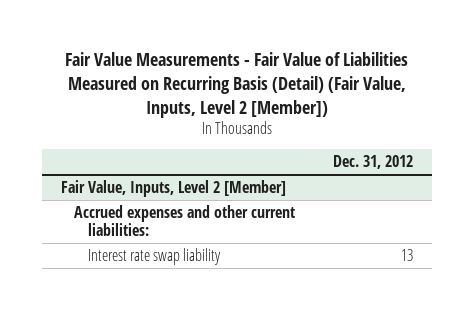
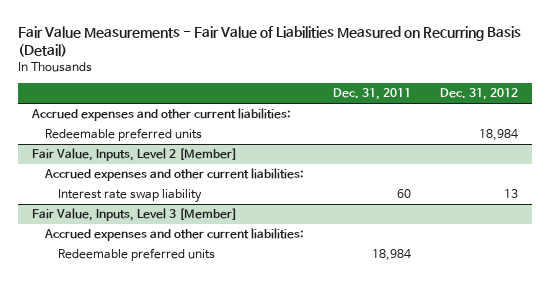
[65,51,409,118] Fair Value Measurements - Fair Value of Liabilities Measured on Recurring Basis (Detail) (Fair Value, Inputs, Level 2 [Member]) -> [18,25,522,58] Fair Value Measurements - Fair Value of Liabilities Measured on Recurring Basis (Detail)
none -> [333,88,412,101] Dec. 31, 2011
none -> [31,108,292,122] Accrued expenses and other current liabilities:
none -> [45,128,203,142] Redeemable preferred units
none -> [32,208,238,222] Fair Value, Inputs, Level 3 [Member]
none -> [44,228,305,242] Accrued expenses and other current liabilities:
none -> [57,248,215,262] Redeemable preferred units

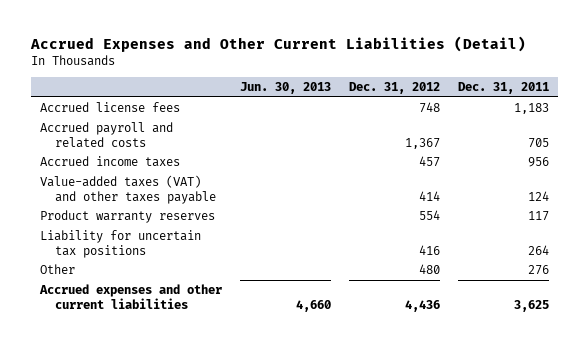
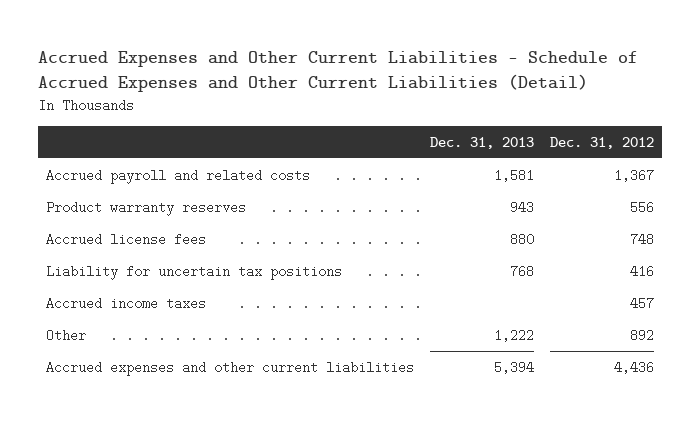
[29,36,526,53] Accrued Expenses and Other Current Liabilities (Detail) -> [37,50,638,92] Accrued Expenses and Other Current Liabilities - Schedule of Accrued Expenses and Other Current Liabilities (Detail)
[239,82,331,95] Jun. 30, 2013 -> none
[457,82,549,95] Dec. 31, 2011 -> none
none -> [429,136,534,149] Dec. 31, 2013
[39,175,216,204] Value-added taxes (VAT) and other taxes payable -> none
[418,210,440,221] 554 -> [630,200,655,214] 556
[39,102,180,113] Accrued license fees -> [45,232,206,246] Accrued license fees
[39,156,180,168] Accrued income taxes -> [45,296,206,310] Accrued income taxes
[418,264,440,275] 480 -> [630,328,655,342] 892

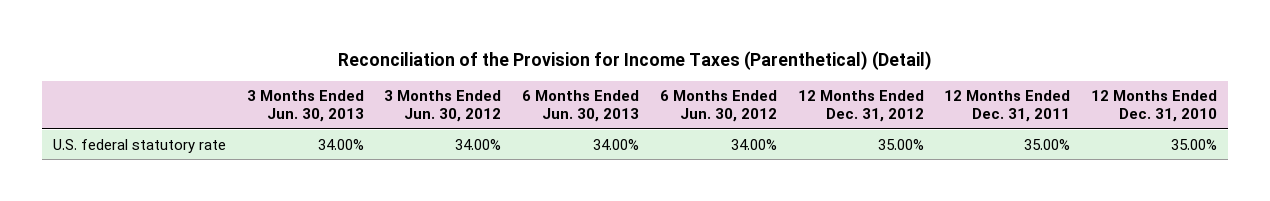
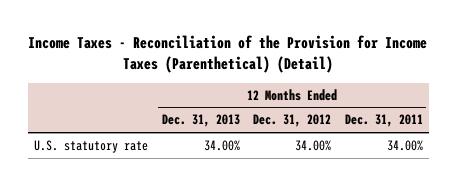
[337,50,932,70] Reconciliation of the Provision for Income Taxes (Parenthetical) (Detail) -> [28,35,428,74] Income Taxes - Reconciliation of the Provision for Income Taxes (Parenthetical) (Detail)
[246,89,364,123] 3 Months Ended Jun. 30, 2013 -> none
[384,89,502,123] 3 Months Ended Jun. 30, 2012 -> none
[522,89,640,123] 6 Months Ended Jun. 30, 2013 -> none
[659,89,777,123] 6 Months Ended Jun. 30, 2012 -> none
[1091,89,1218,123] 12 Months Ended Dec. 31, 2010 -> none
none -> [161,114,240,128] Dec. 31, 2013
[52,139,226,154] U.S. federal statutory rate -> [34,140,149,154] U.S. statutory rate
[877,139,924,151] 35.00% -> [295,140,332,152] 34.00%
[1024,139,1071,151] 35.00% -> [386,140,423,152] 34.00%

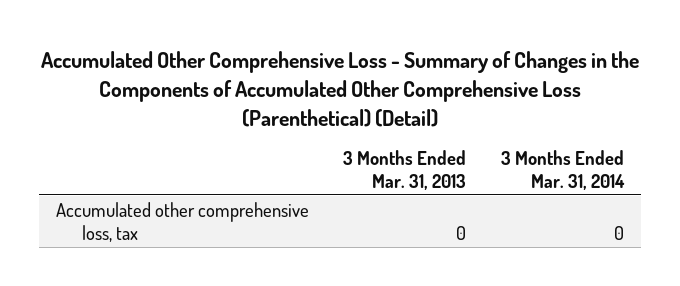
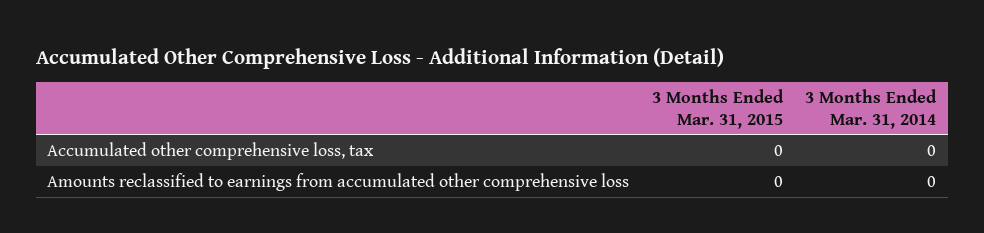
[40,50,639,127] Accumulated Other Comprehensive Loss - Summary of Changes in the Components of Accumulated Other Comprehensive Loss (Parenthetical) (Detail) -> [36,48,725,70] Accumulated Other Comprehensive Loss - Additional Information (Detail)
[343,149,467,190] 3 Months Ended Mar. 31, 2013 -> none
none -> [651,89,784,129] 3 Months Ended Mar. 31, 2015
none -> [47,173,630,192] Amounts reclassified to earnings from accumulated other comprehensive loss

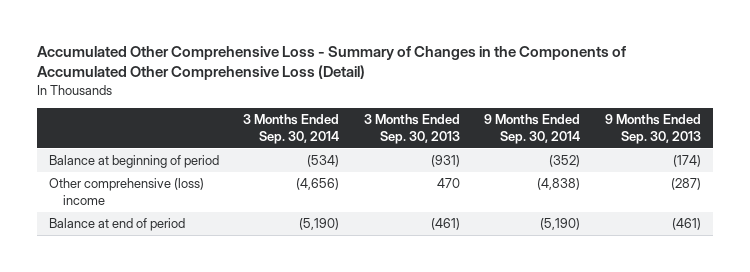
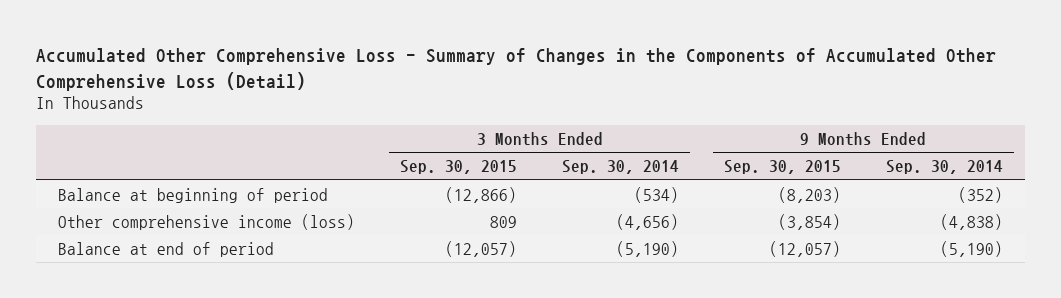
[363,114,460,144] 3 Months Ended Sep. 30, 2013 -> none
[604,114,701,144] 9 Months Ended Sep. 30, 2013 -> none
none -> [400,160,518,175] Sep. 30, 2015
none -> [723,160,841,175] Sep. 30, 2015
[48,178,204,206] Other comprehensive (loss) income -> [58,213,356,230] Other comprehensive income (loss)

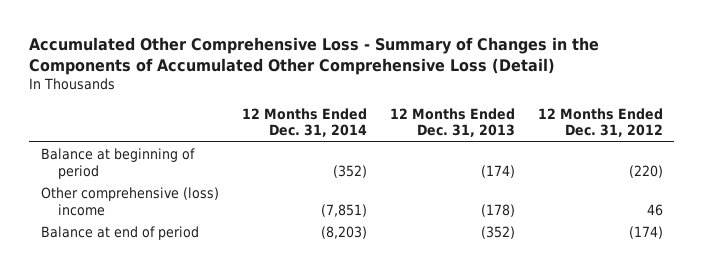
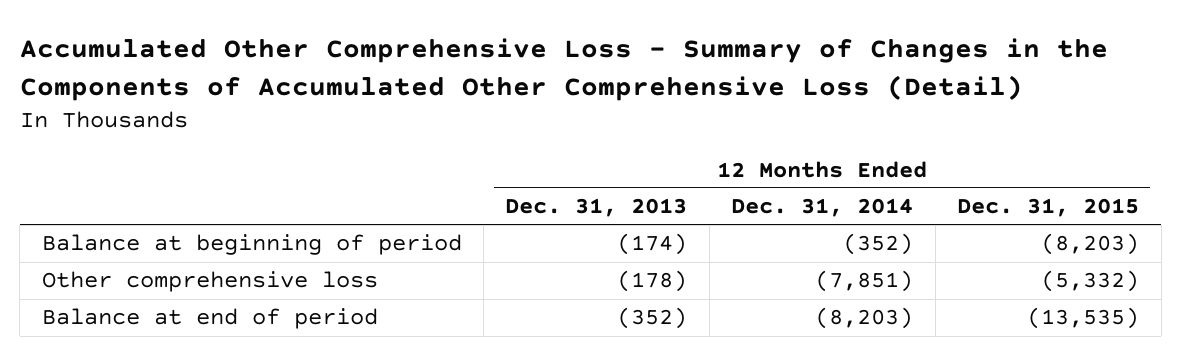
[537,107,663,138] 12 Months Ended Dec. 31, 2012 -> none
none -> [957,198,1140,218] Dec. 31, 2015
[40,187,219,216] Other comprehensive (loss) income -> [41,271,378,293] Other comprehensive loss

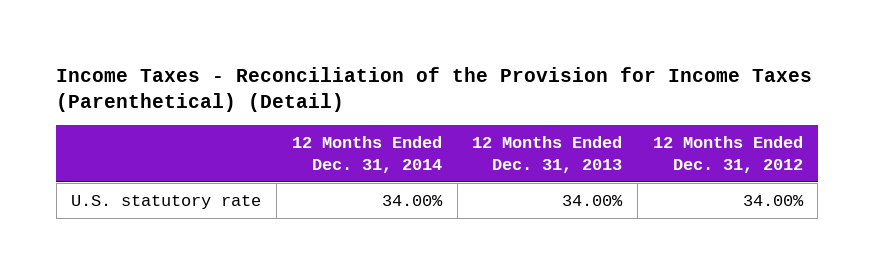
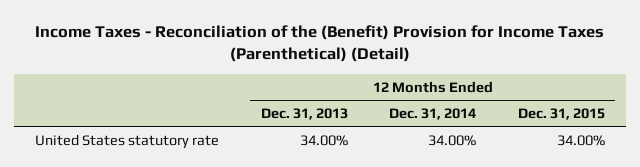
[56,67,813,113] Income Taxes - Reconciliation of the Provision for Income Taxes (Parenthetical) (Detail) -> [35,24,605,63] Income Taxes - Reconciliation of the (Benefit) Provision for Income Taxes (Parenthetical) (Detail)
[652,136,803,174] 12 Months Ended Dec. 31, 2012 -> none
none -> [518,107,606,120] Dec. 31, 2015
[71,194,262,209] U.S. statutory rate -> [35,133,220,149] United States statutory rate

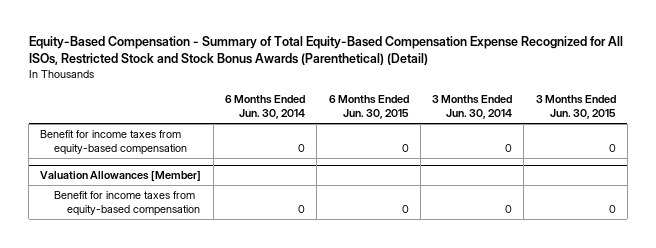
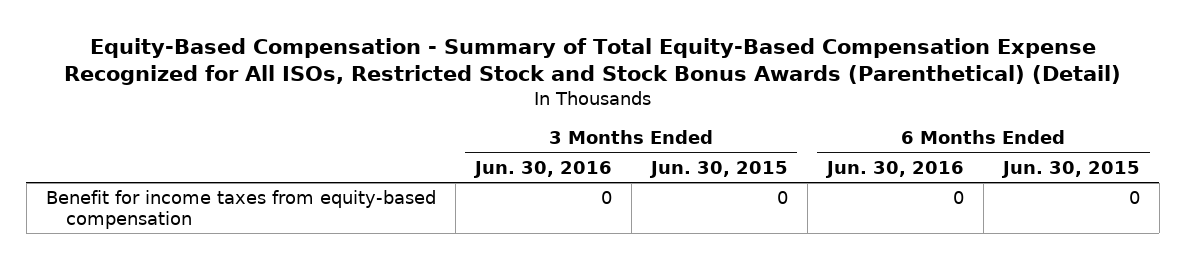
[225,95,306,120] 6 Months Ended Jun. 30, 2014 -> none
[432,95,513,120] 3 Months Ended Jun. 30, 2014 -> none
none -> [472,160,612,178] Jun. 30, 2016
none -> [824,160,964,178] Jun. 30, 2016
[40,170,202,182] Valuation Allowances [Member] -> none
[53,191,201,217] Benefit for income taxes from equity-based compensation -> none

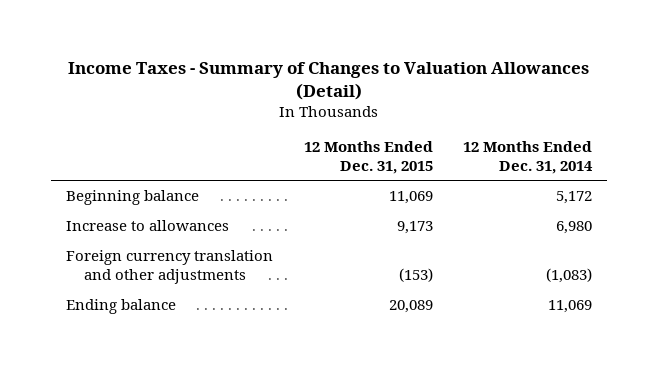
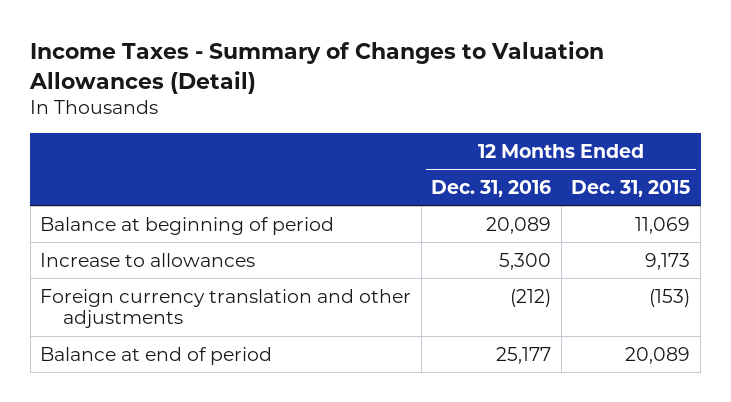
[463,140,594,174] 12 Months Ended Dec. 31, 2014 -> none
none -> [431,179,552,197] Dec. 31, 2016
[66,190,200,206] Beginning balance -> [40,216,335,235] Balance at beginning of period
[66,299,177,315] Ending balance -> [40,346,273,365] Balance at end of period

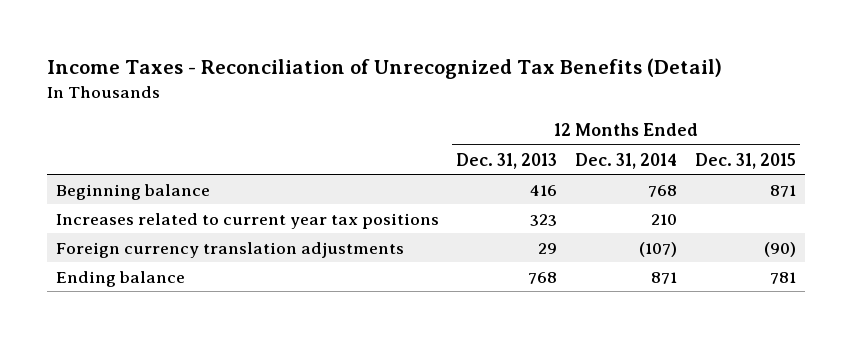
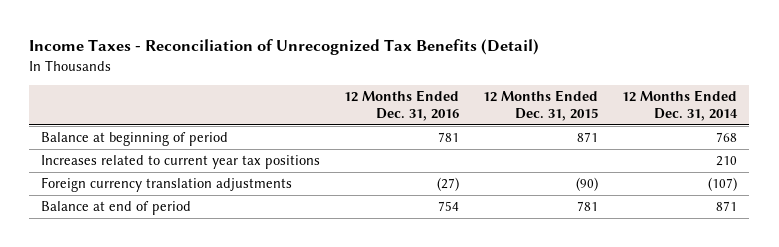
[456,152,558,169] Dec. 31, 2013 -> none
none -> [344,90,460,121] 12 Months Ended Dec. 31, 2016
[55,183,210,200] Beginning balance -> [41,131,229,146] Balance at beginning of period
[55,270,185,287] Ending balance -> [41,200,192,215] Balance at end of period

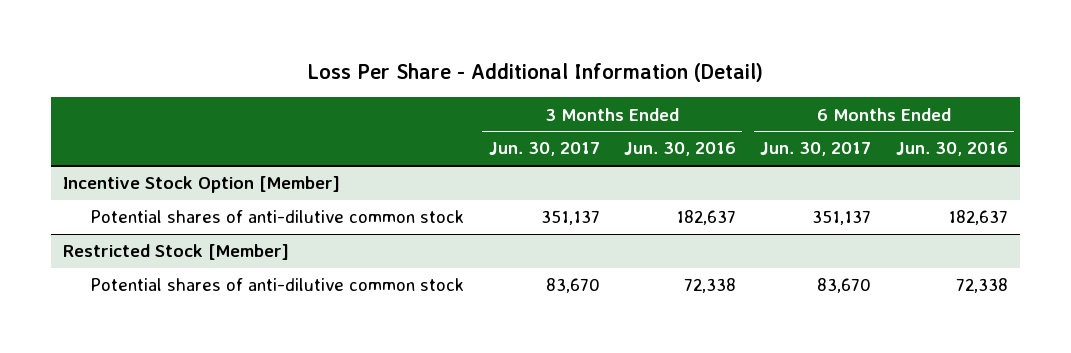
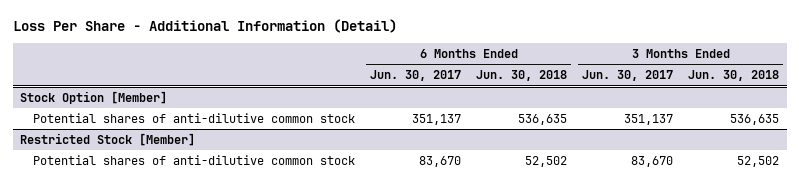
[624,142,737,157] Jun. 30, 2016 -> none
[895,142,1008,157] Jun. 30, 2016 -> none
none -> [476,70,568,82] Jun. 30, 2018
none -> [688,70,780,82] Jun. 30, 2018
[63,176,341,194] Incentive Stock Option [Member] -> [20,90,168,104] Stock Option [Member]

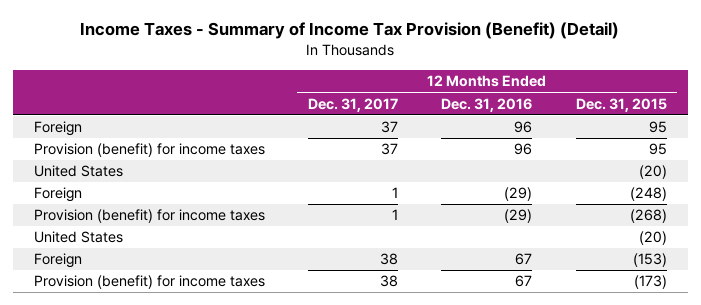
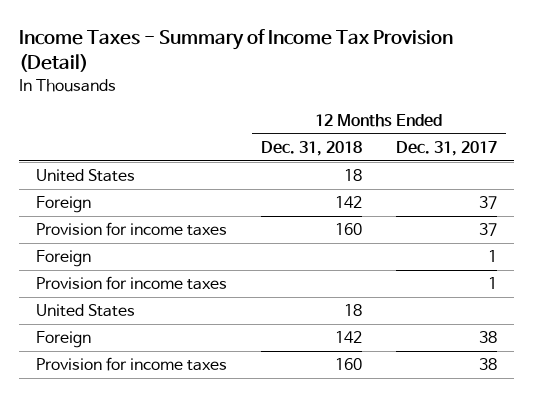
[80,22,620,40] Income Taxes - Summary of Income Tax Provision (Benefit) (Detail) -> [18,28,453,72] Income Taxes - Summary of Income Tax Provision (Detail)
[441,97,533,112] Dec. 31, 2016 -> none
[575,97,667,112] Dec. 31, 2015 -> none
none -> [261,141,363,157] Dec. 31, 2018
[34,143,266,158] Provision (benefit) for income taxes -> none
[34,121,83,137] Foreign -> [35,196,91,214] Foreign
none -> [35,222,227,237] Provision for income taxes
[34,209,266,224] Provision (benefit) for income taxes -> [35,276,227,291] Provision for income taxes
[34,275,266,290] Provision (benefit) for income taxes -> [35,357,227,372] Provision for income taxes

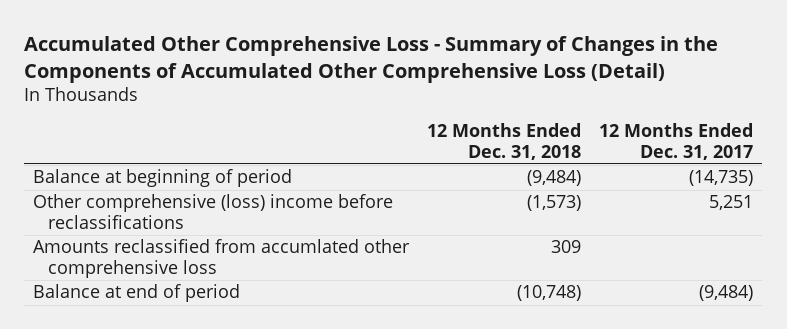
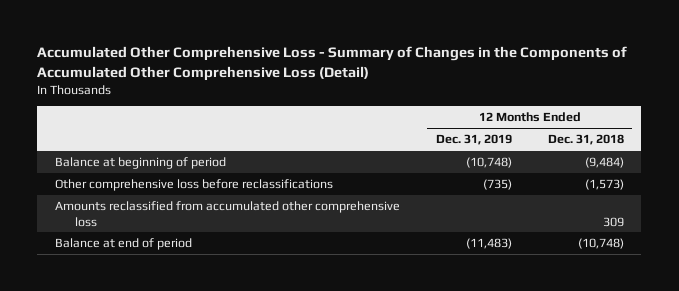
[599,123,754,160] 12 Months Ended Dec. 31, 2017 -> none
none -> [435,134,512,146] Dec. 31, 2019
[33,194,394,229] Other comprehensive (loss) income before reclassifications -> [55,179,334,192] Other comprehensive loss before reclassifications
[33,239,411,278] Amounts reclassified from accumlated other comprehensive loss -> [55,201,401,227] Amounts reclassified from accumulated other comprehensive loss

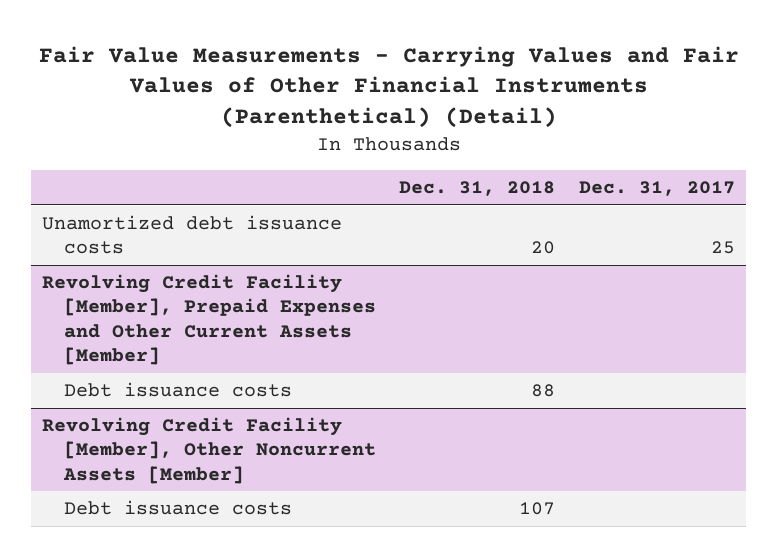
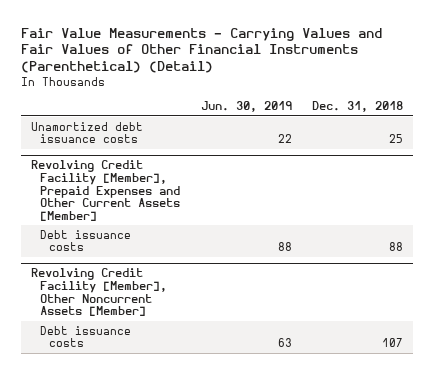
[578,180,735,196] Dec. 31, 2017 -> none
none -> [200,101,292,113] Jun. 30, 2019
[531,241,556,255] 20 -> [388,134,403,144] 25

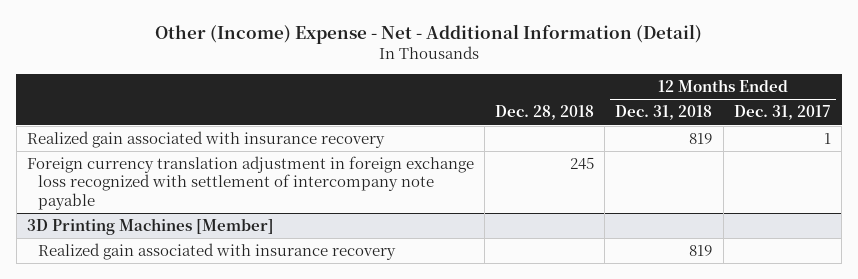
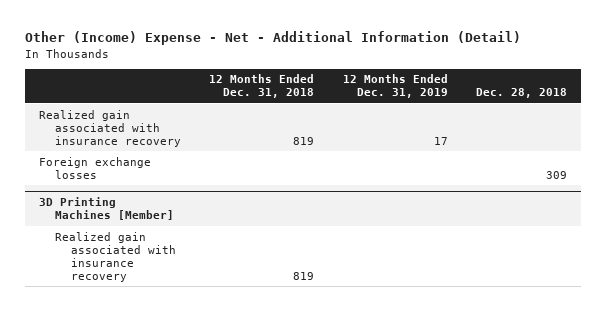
[733,105,831,121] Dec. 31, 2017 -> none
none -> [342,74,448,99] 12 Months Ended Dec. 31, 2019
[26,156,474,210] Foreign currency translation adjustment in foreign exchange loss recognized with settlement of intercompany note payable -> [39,156,152,179] Foreign exchange losses
[570,157,595,171] 245 -> [546,170,568,179] 309

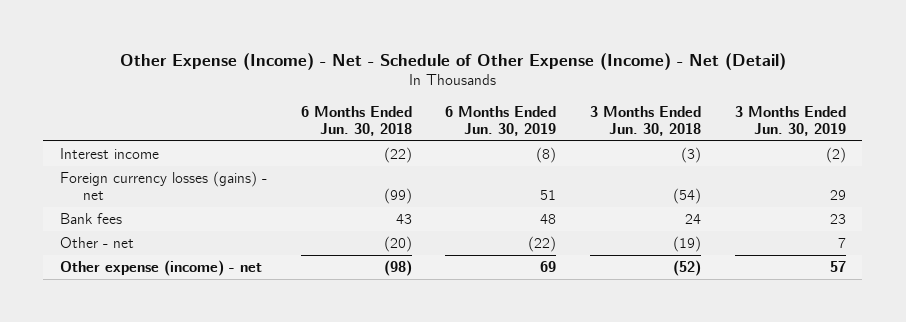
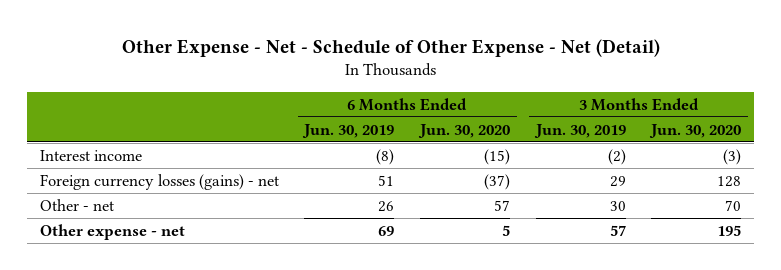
[119,52,786,70] Other Expense (Income) - Net - Schedule of Other Expense (Income) - Net (Detail) -> [121,38,660,57] Other Expense - Net - Schedule of Other Expense - Net (Detail)
[300,105,412,136] 6 Months Ended Jun. 30, 2018 -> none
[590,105,702,136] 3 Months Ended Jun. 30, 2018 -> none
none -> [418,123,511,138] Jun. 30, 2020
none -> [649,123,742,138] Jun. 30, 2020
[60,213,123,225] Bank fees -> none
[528,236,557,253] (22) -> [378,200,395,212] 26
[837,238,846,249] 7 -> [609,200,626,211] 30
[60,260,263,277] Other expense (income) - net -> [39,223,185,240] Other expense - net

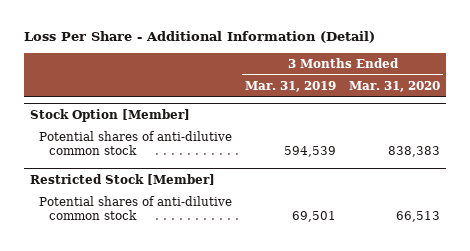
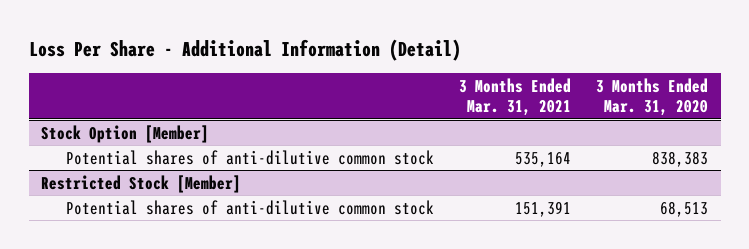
[245,80,337,92] Mar. 31, 2019 -> none
none -> [458,77,571,116] 3 Months Ended Mar. 31, 2021
[396,211,441,223] 66,513 -> [660,200,709,217] 68,513

